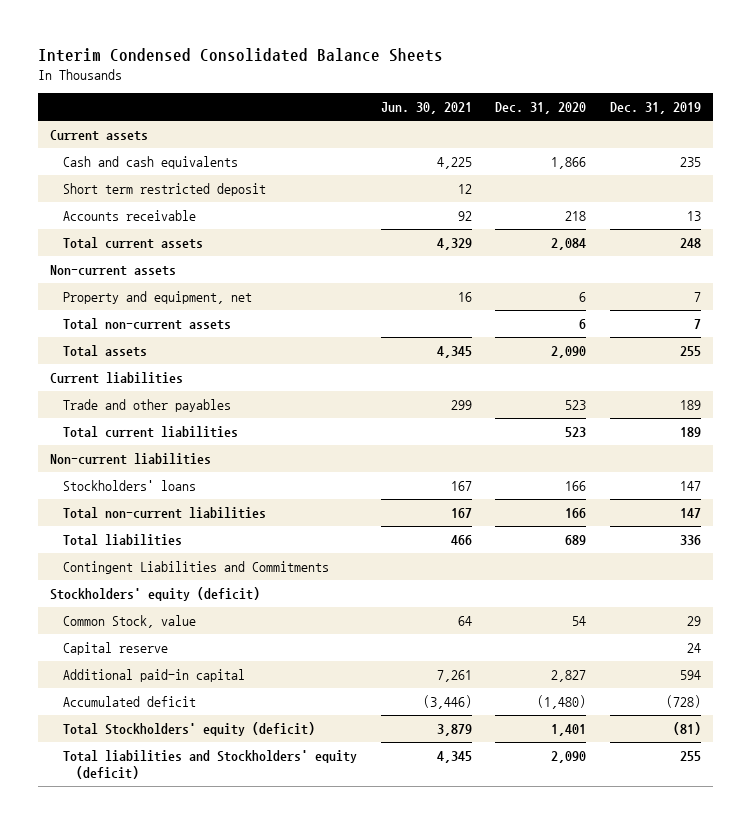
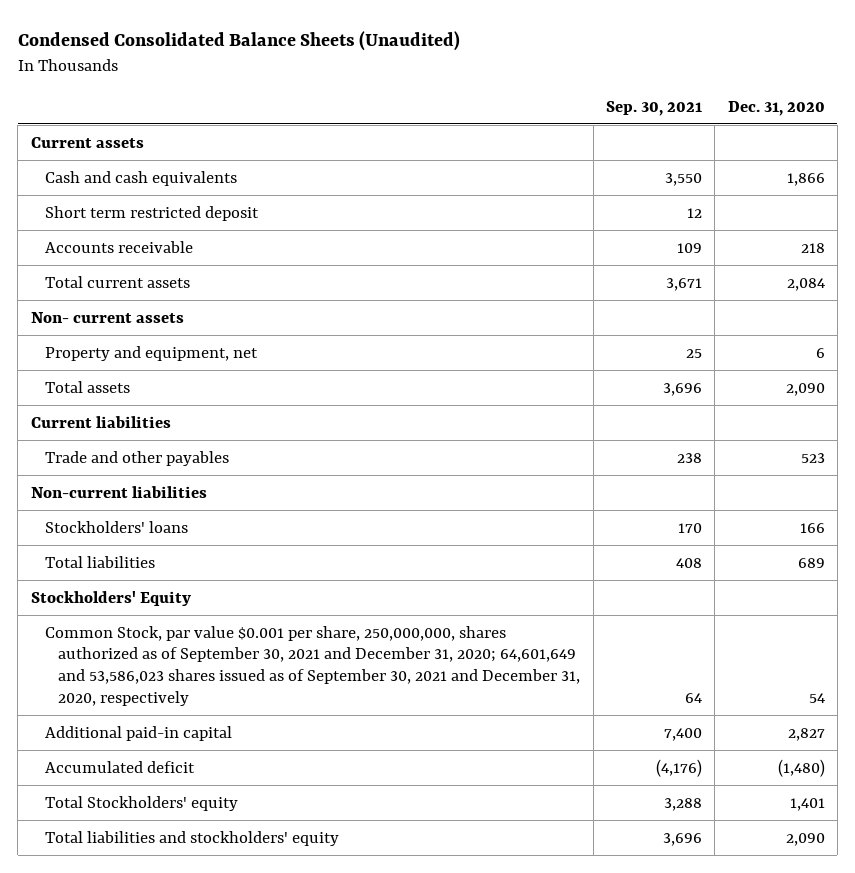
[38,48,444,63] Interim Condensed Consolidated Balance Sheets -> [17,31,460,52] Condensed Consolidated Balance Sheets (Unaudited)
[380,102,472,115] Jun. 30, 2021 -> none
[609,102,701,115] Dec. 31, 2019 -> none
none -> [605,100,702,116] Sep. 30, 2021
[49,264,176,276] Non-current assets -> [30,311,184,323] Non- current assets
[62,317,231,330] Total non-current assets -> none
[62,425,238,438] Total current liabilities -> none
[62,506,266,519] Total non-current liabilities -> none
[62,560,329,574] Contingent Liabilities and Commitments -> none
[62,641,168,655] Capital reserve -> none
[49,586,260,601] Stockholders' equity (deficit) -> [30,590,191,606] Stockholders' Equity
[62,614,196,628] Common Stock, value -> [44,625,581,706] Common Stock, par value $0.001 per share, 250,000,000, shares authorized as of September 30, 2021 and December 31, 2020; 64,601,649 and 53,586,023 shares issued as of September 30, 2021 and December 31, 2020, respectively
[62,721,315,736] Total Stockholders' equity (deficit) -> [44,795,238,811] Total Stockholders' equity
[62,749,357,780] Total liabilities and Stockholders' equity (deficit) -> [44,830,339,846] Total liabilities and stockholders' equity

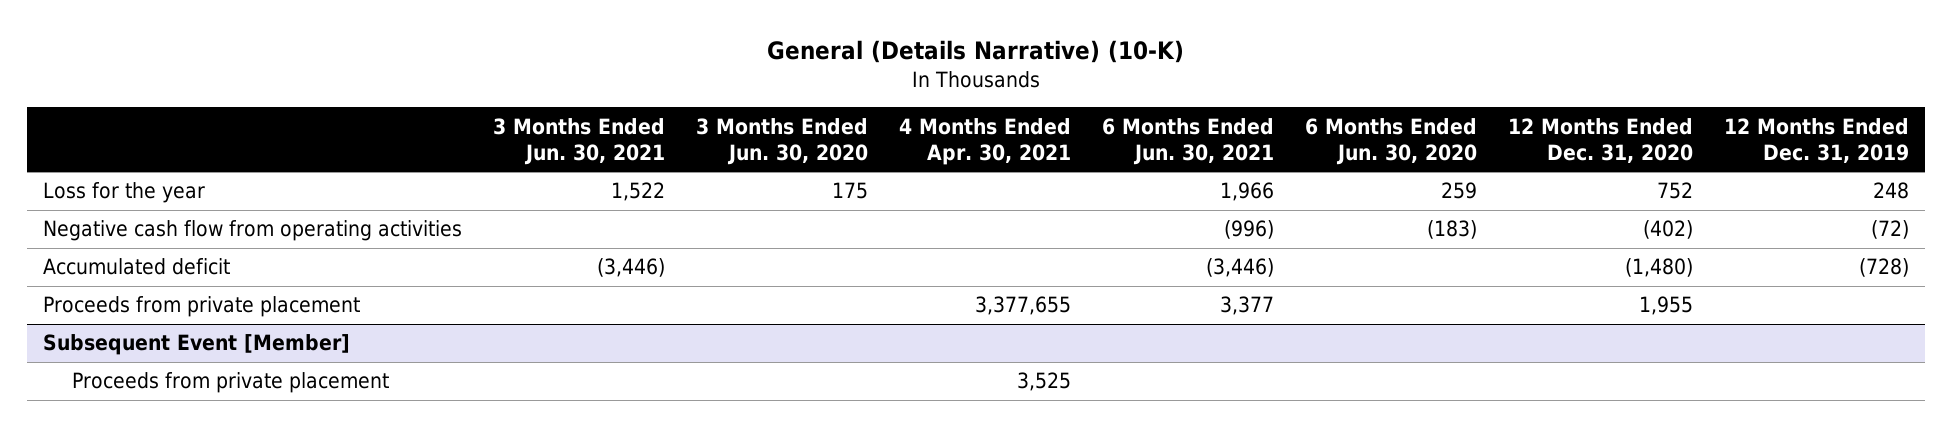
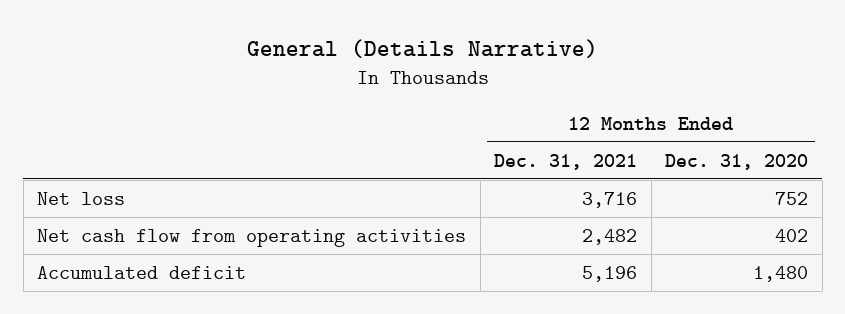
[767,40,1185,64] General (Details Narrative) (10-K) -> [246,38,598,58] General (Details Narrative)
[493,117,666,165] 3 Months Ended Jun. 30, 2021 -> none
[696,117,869,165] 3 Months Ended Jun. 30, 2020 -> none
[899,117,1072,165] 4 Months Ended Apr. 30, 2021 -> none
[1102,117,1275,165] 6 Months Ended Jun. 30, 2021 -> none
[1305,117,1478,165] 6 Months Ended Jun. 30, 2020 -> none
[1724,117,1910,163] 12 Months Ended Dec. 31, 2019 -> none
none -> [494,153,638,170] Dec. 31, 2021
[42,296,360,318] Proceeds from private placement -> none
[42,334,350,356] Subsequent Event [Member] -> none
[71,372,389,394] Proceeds from private placement -> none
[42,182,205,204] Loss for the year -> [37,191,126,205] Net loss
[42,220,462,242] Negative cash flow from operating activities -> [37,228,467,247] Net cash flow from operating activities
[1643,220,1694,240] (402) -> [775,228,809,242] 402
[1625,258,1694,278] (1,480) -> [753,265,809,282] 1,480

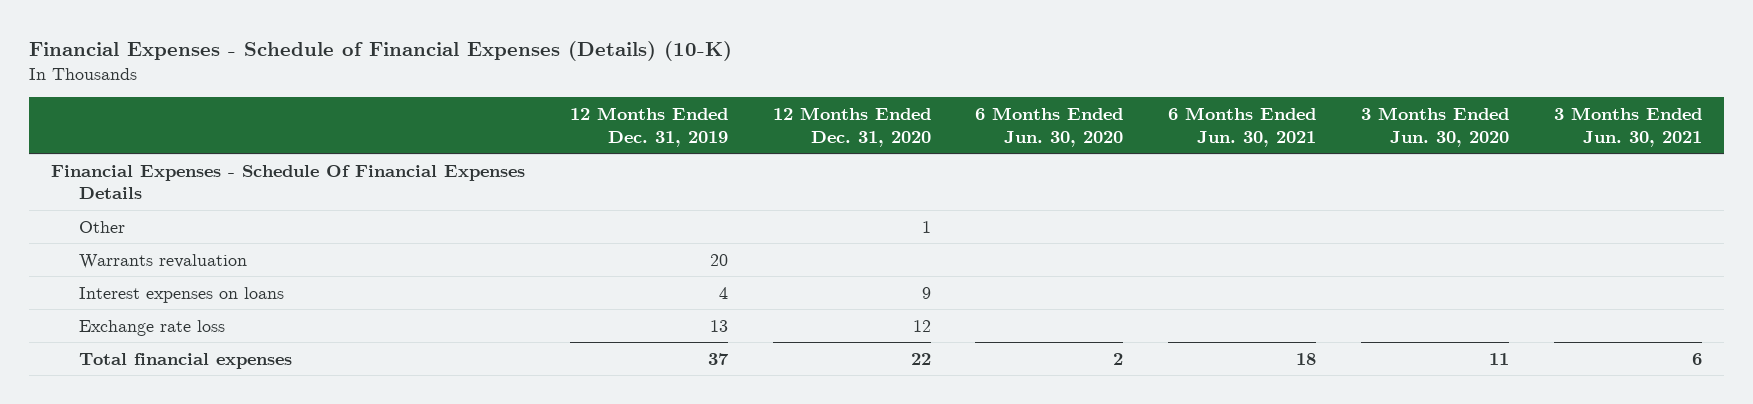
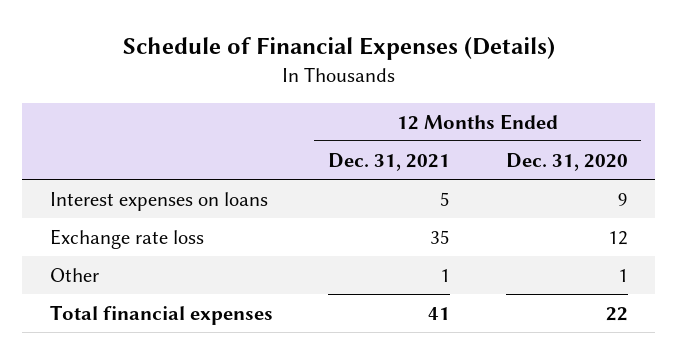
[28,41,732,62] Financial Expenses - Schedule of Financial Expenses (Details) (10-K) -> [122,37,555,61] Schedule of Financial Expenses (Details)
[569,106,728,147] 12 Months Ended Dec. 31, 2019 -> none
[975,106,1124,147] 6 Months Ended Jun. 30, 2020 -> none
[1168,106,1317,147] 6 Months Ended Jun. 30, 2021 -> none
[1360,106,1509,147] 3 Months Ended Jun. 30, 2020 -> none
[1553,106,1702,147] 3 Months Ended Jun. 30, 2021 -> none
none -> [328,152,451,171] Dec. 31, 2021
[51,164,526,200] Financial Expenses - Schedule Of Financial Expenses Details -> none
[78,253,247,269] Warrants revaluation -> none
[78,220,125,233] Other -> [49,267,99,282] Other

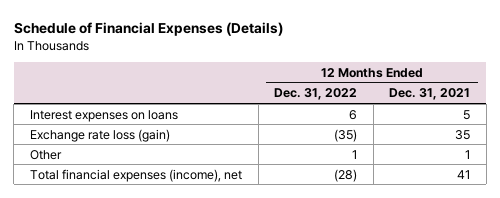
[505,152,628,171] Dec. 31, 2020 -> none
none -> [274,88,358,101] Dec. 31, 2022
[49,228,204,249] Exchange rate loss -> [30,128,171,142] Exchange rate loss (gain)
[49,304,273,325] Total financial expenses -> [30,168,243,182] Total financial expenses (income), net

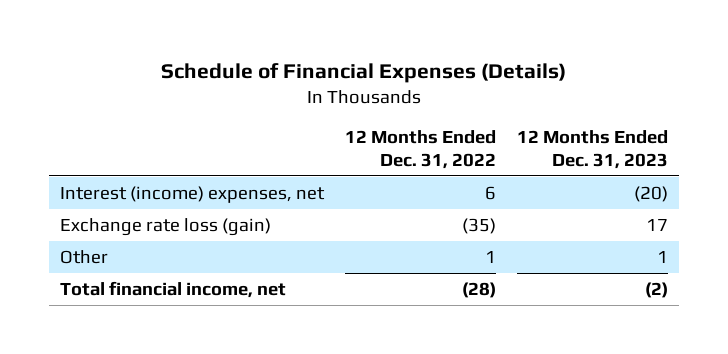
[389,88,471,101] Dec. 31, 2021 -> none
none -> [517,130,669,169] 12 Months Ended Dec. 31, 2023
[30,109,179,122] Interest expenses on loans -> none
none -> [59,186,325,204] Interest (income) expenses, net
[30,168,243,182] Total financial expenses (income), net -> [59,281,286,299] Total financial income, net

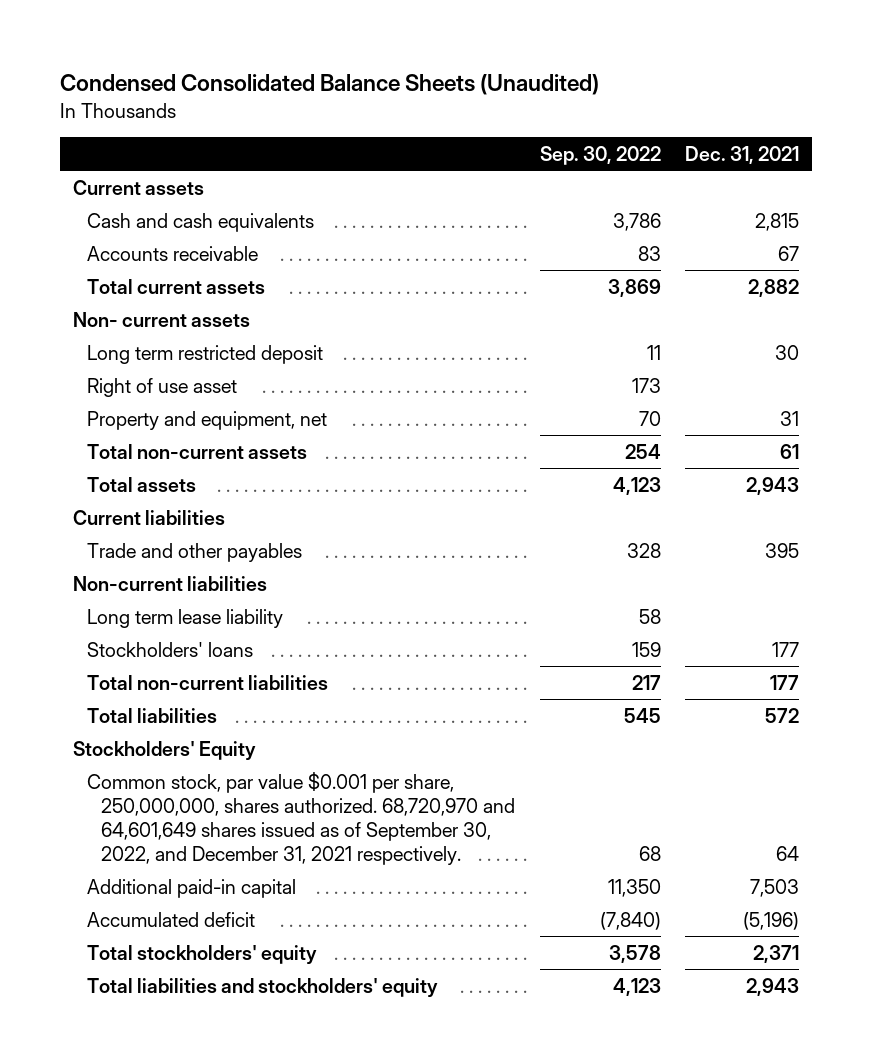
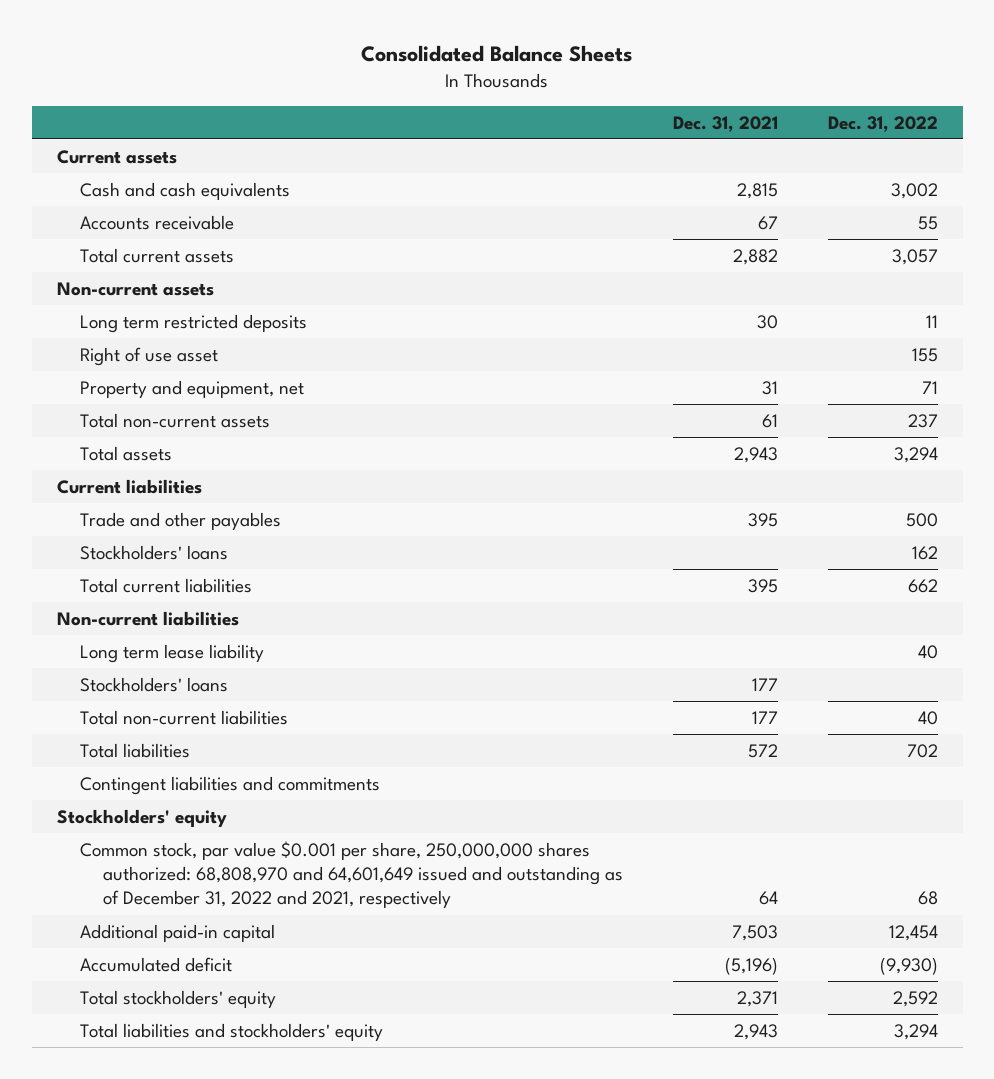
[60,73,600,95] Condensed Consolidated Balance Sheets (Unaudited) -> [361,45,633,63] Consolidated Balance Sheets
[539,145,661,165] Sep. 30, 2022 -> none
none -> [827,115,938,132] Dec. 31, 2022
[72,311,250,327] Non- current assets -> [56,281,214,296] Non-current assets
[86,344,323,364] Long term restricted deposit -> [79,313,307,333] Long term restricted deposits
none -> [79,544,228,560] Stockholders' loans
none -> [79,577,252,593] Total current liabilities
none -> [79,775,380,795] Contingent liabilities and commitments
[72,740,256,760] Stockholders' Equity -> [56,808,227,827] Stockholders' equity
[86,771,515,865] Common stock, par value $0.001 per share, 250,000,000, shares authorized. 68,720,970 and 64,601,649 shares issued as of September 30, 2022, and December 31, 2021 respectively. -> [79,840,624,909] Common stock, par value $0.001 per share, 250,000,000 shares authorized: 68,808,970 and 64,601,649 issued and outstanding as of December 31, 2022 and 2021, respectively

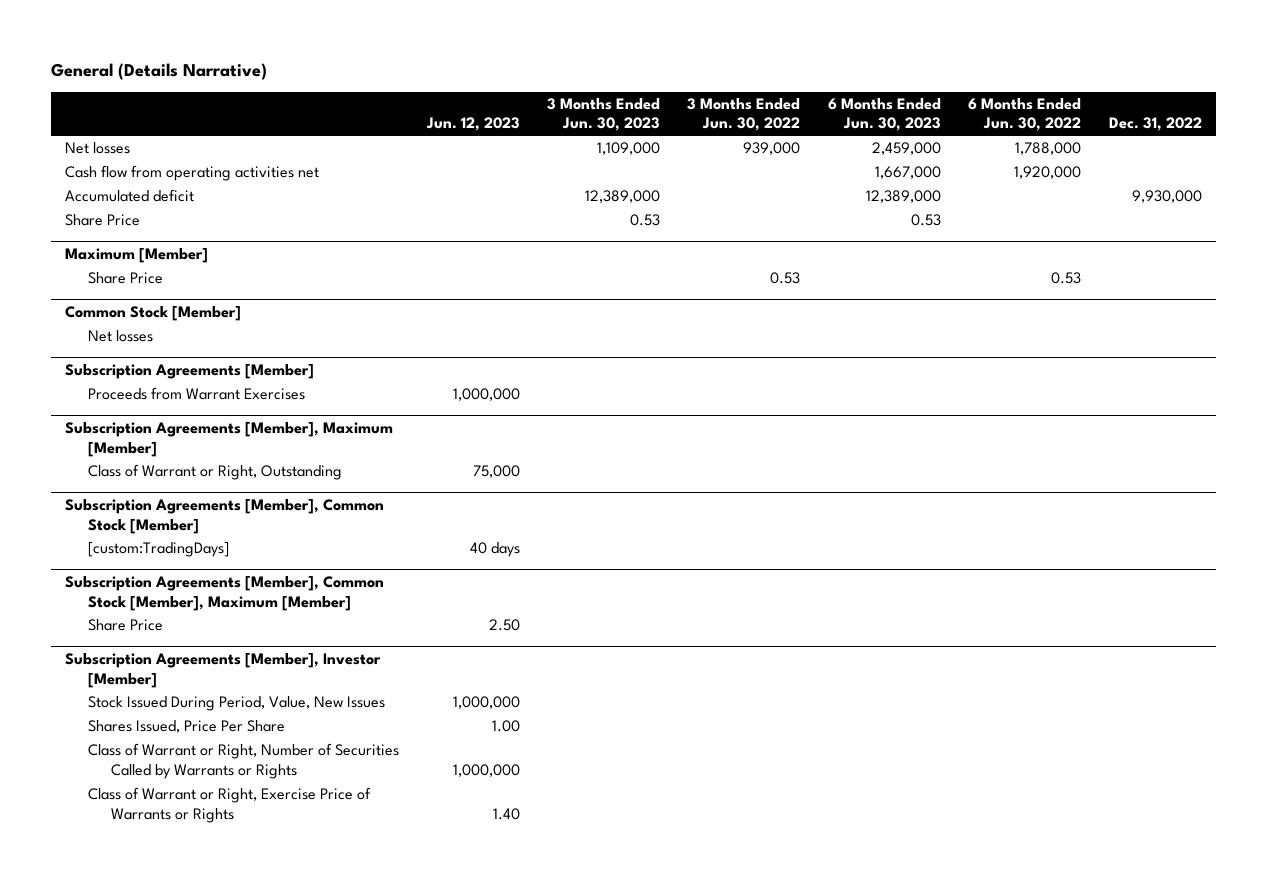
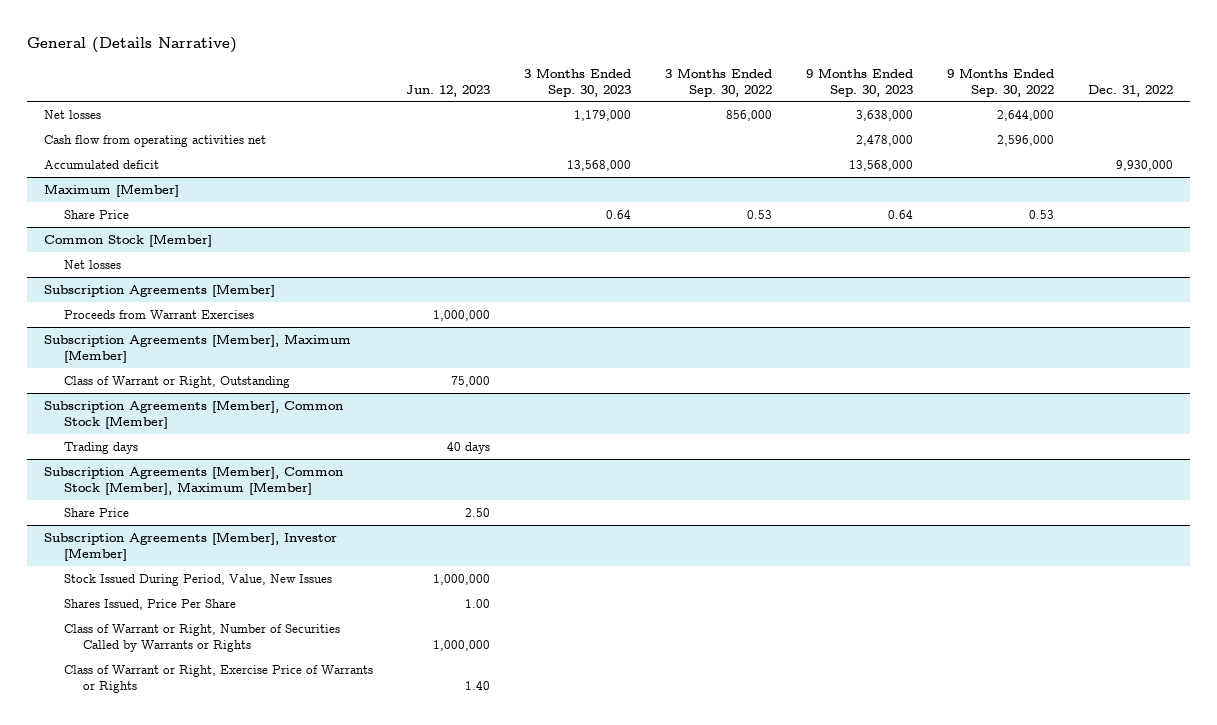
[546,97,660,132] 3 Months Ended Jun. 30, 2023 -> none
[687,97,801,132] 3 Months Ended Jun. 30, 2022 -> none
[827,97,941,132] 6 Months Ended Jun. 30, 2023 -> none
[968,97,1082,132] 6 Months Ended Jun. 30, 2022 -> none
none -> [524,67,632,97] 3 Months Ended Sep. 30, 2023
none -> [665,67,773,97] 3 Months Ended Sep. 30, 2022
none -> [806,67,914,97] 9 Months Ended Sep. 30, 2023
none -> [947,67,1055,97] 9 Months Ended Sep. 30, 2022
[64,214,140,227] Share Price -> none
[88,542,230,558] [custom:TradingDays] -> [63,441,138,454] Trading days

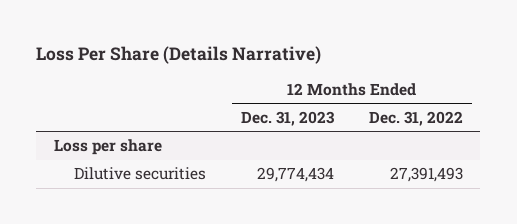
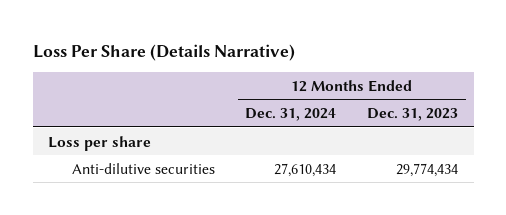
[368,110,463,126] Dec. 31, 2022 -> none
none -> [245,108,337,122] Dec. 31, 2024
[74,167,207,181] Dilutive securities -> [71,162,215,174] Anti-dilutive securities

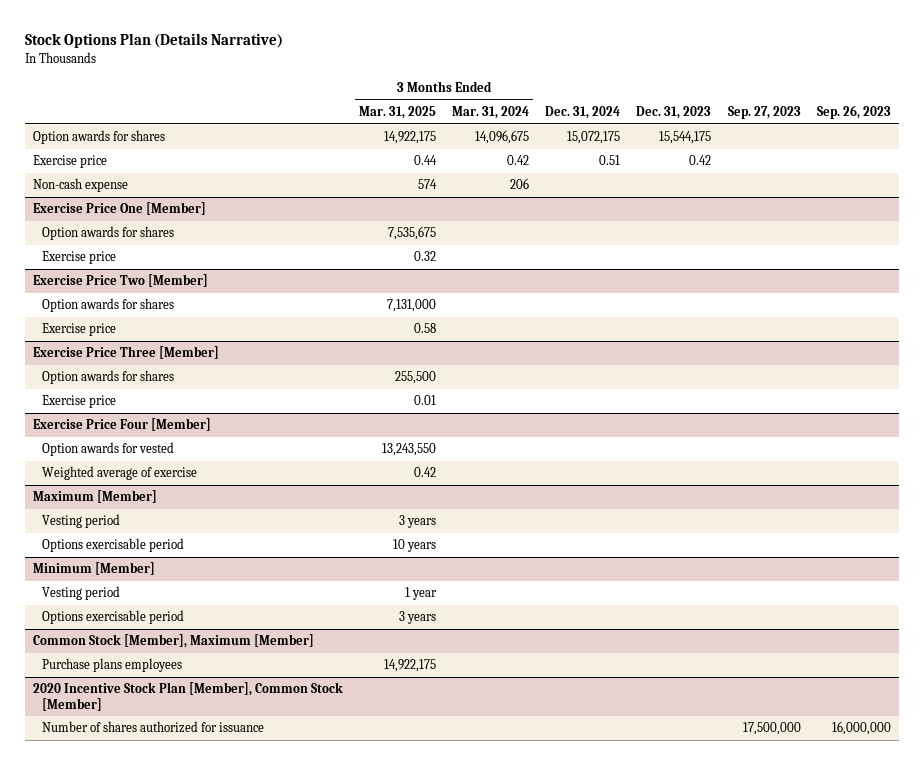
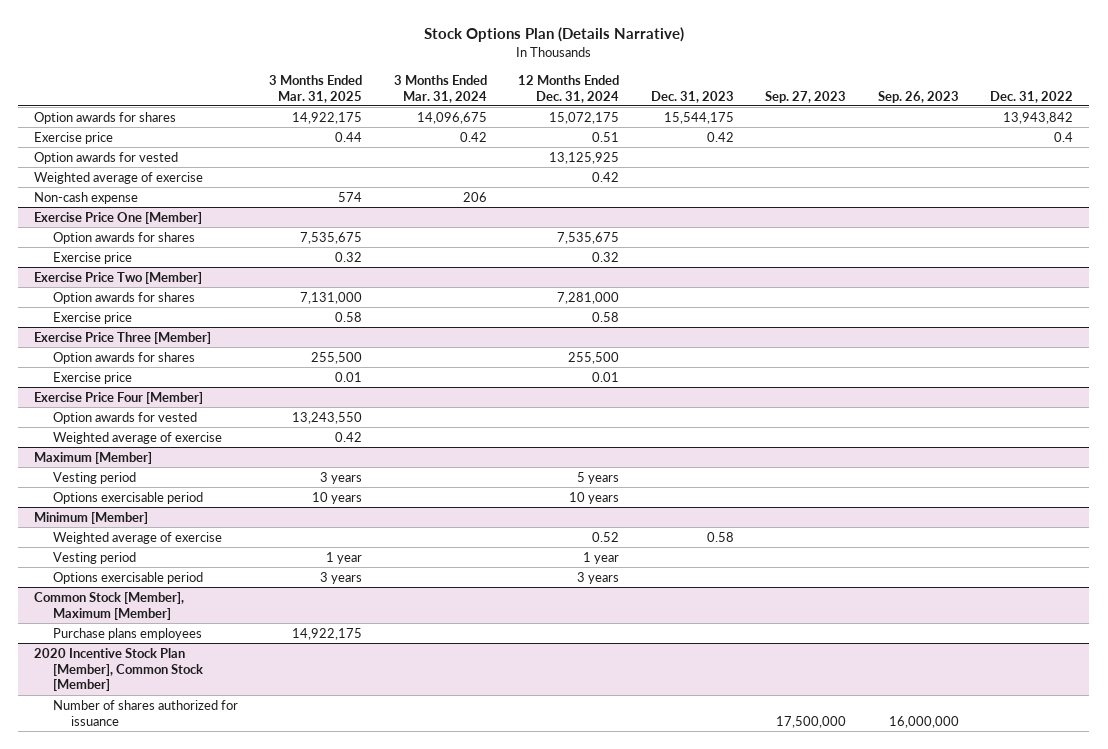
[545,106,621,120] Dec. 31, 2024 -> none
none -> [518,74,620,103] 12 Months Ended Dec. 31, 2024
none -> [990,90,1074,103] Dec. 31, 2022
none -> [34,151,179,164] Option awards for vested
none -> [34,171,204,184] Weighted average of exercise
none -> [52,531,222,544] Weighted average of exercise

